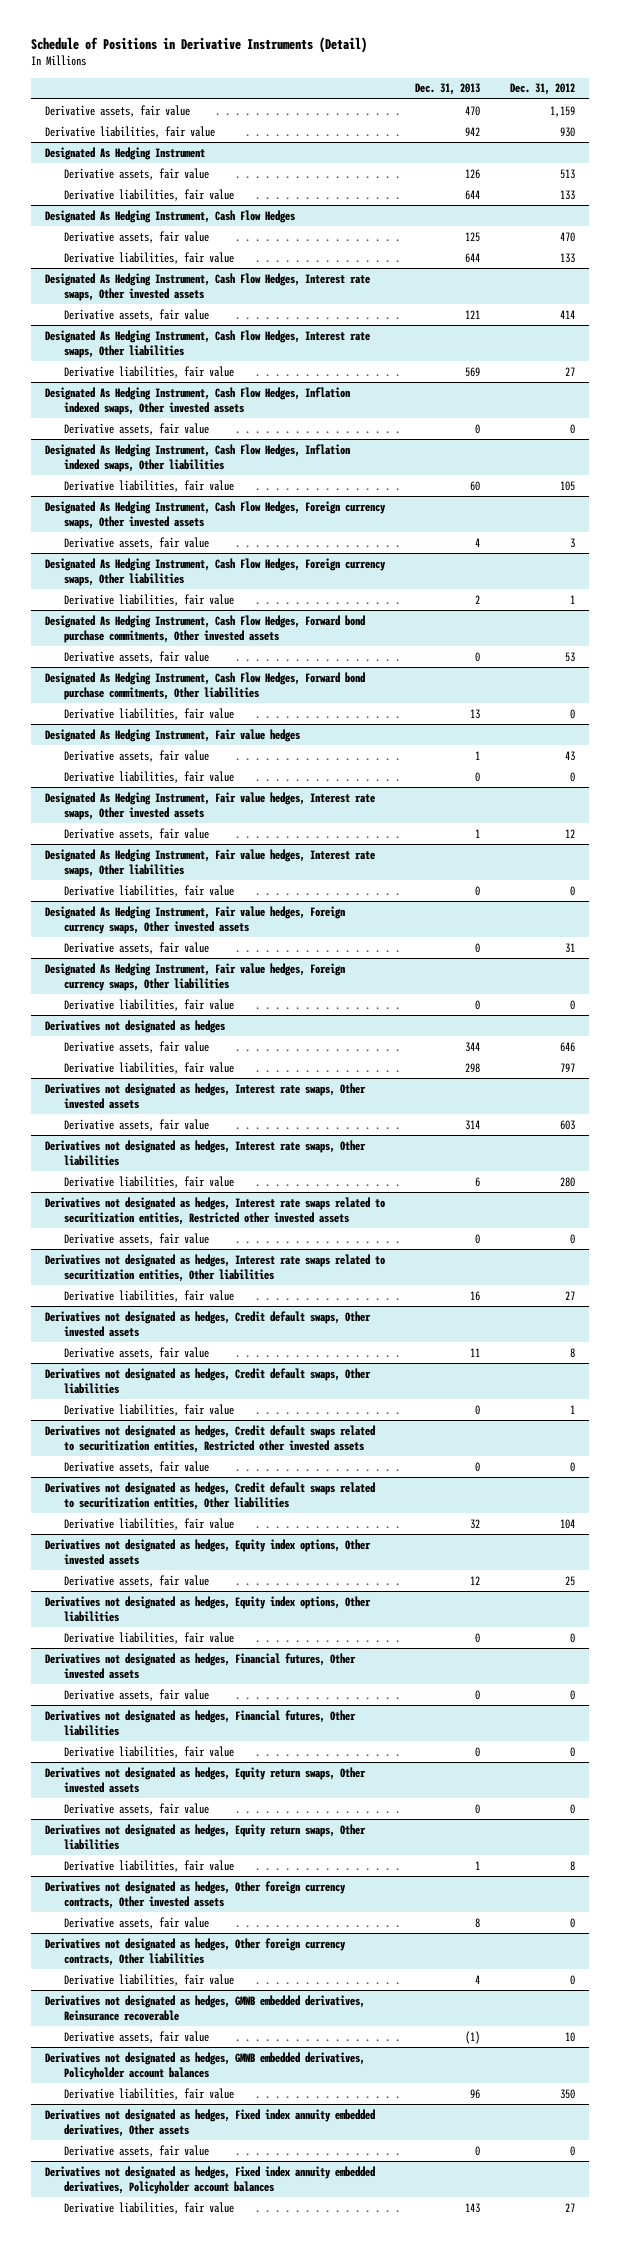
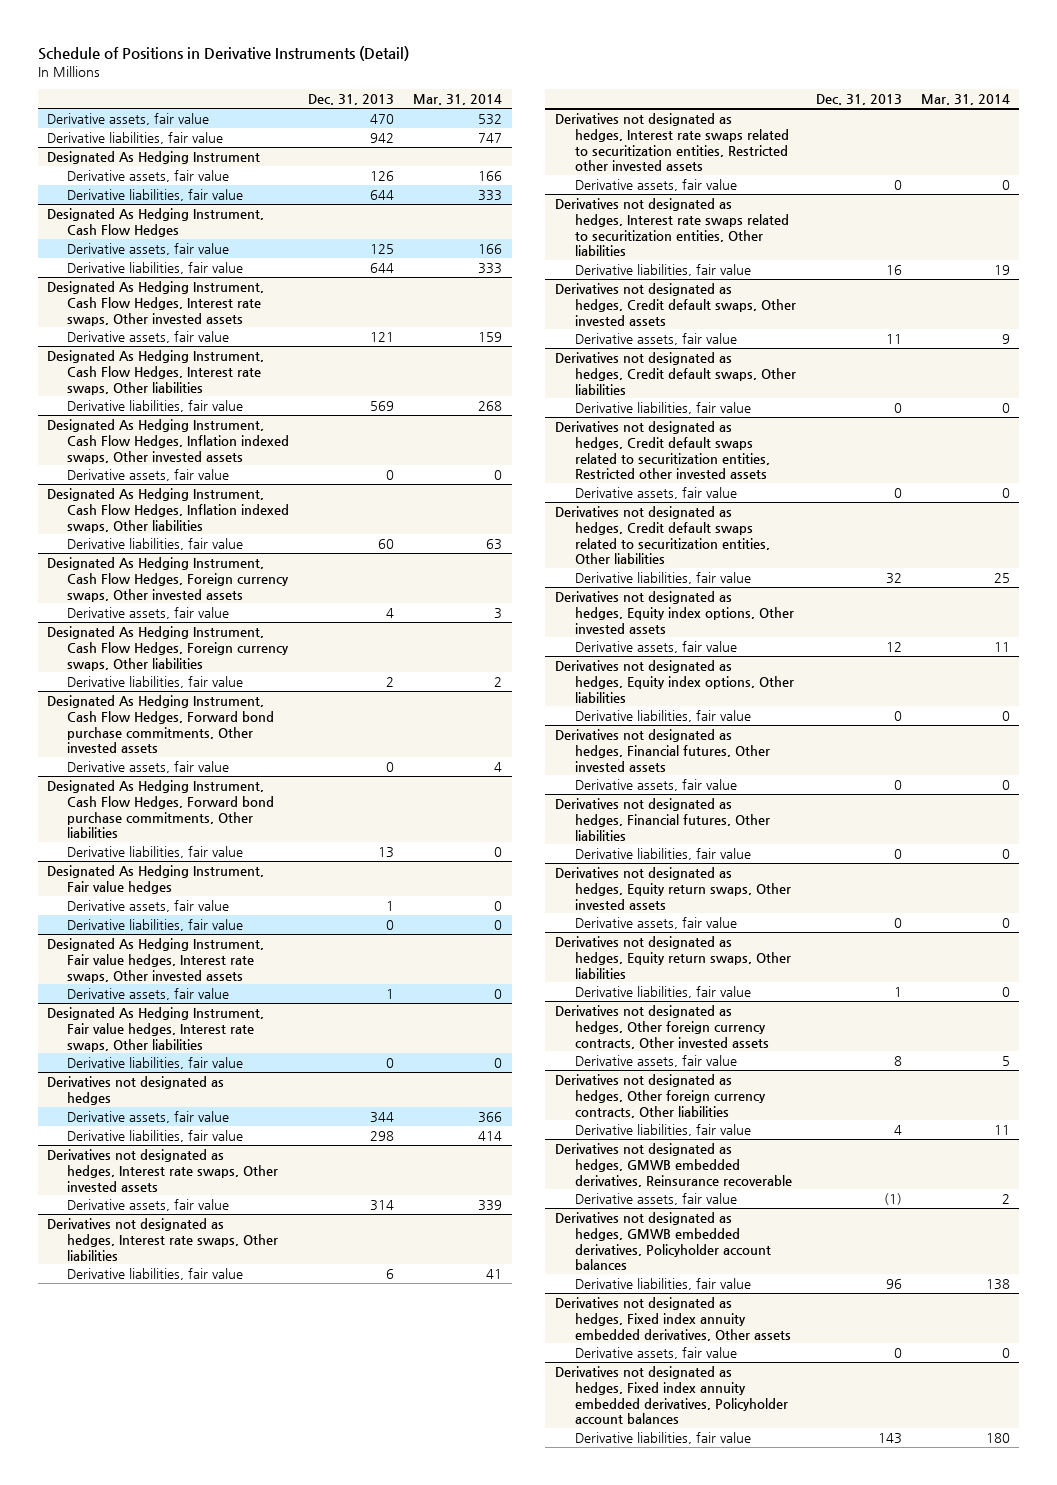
[509,83,575,96] Dec. 31, 2012 -> none
none -> [413,94,503,106] Mar. 31, 2014
[45,905,346,934] Designated As Hedging Instrument, Fair value hedges, Foreign currency swaps, Other invested assets -> none
[64,941,210,954] Derivative assets, fair value -> none
[45,962,346,991] Designated As Hedging Instrument, Fair value hedges, Foreign currency swaps, Other liabilities -> none
[64,998,235,1011] Derivative liabilities, fair value -> none

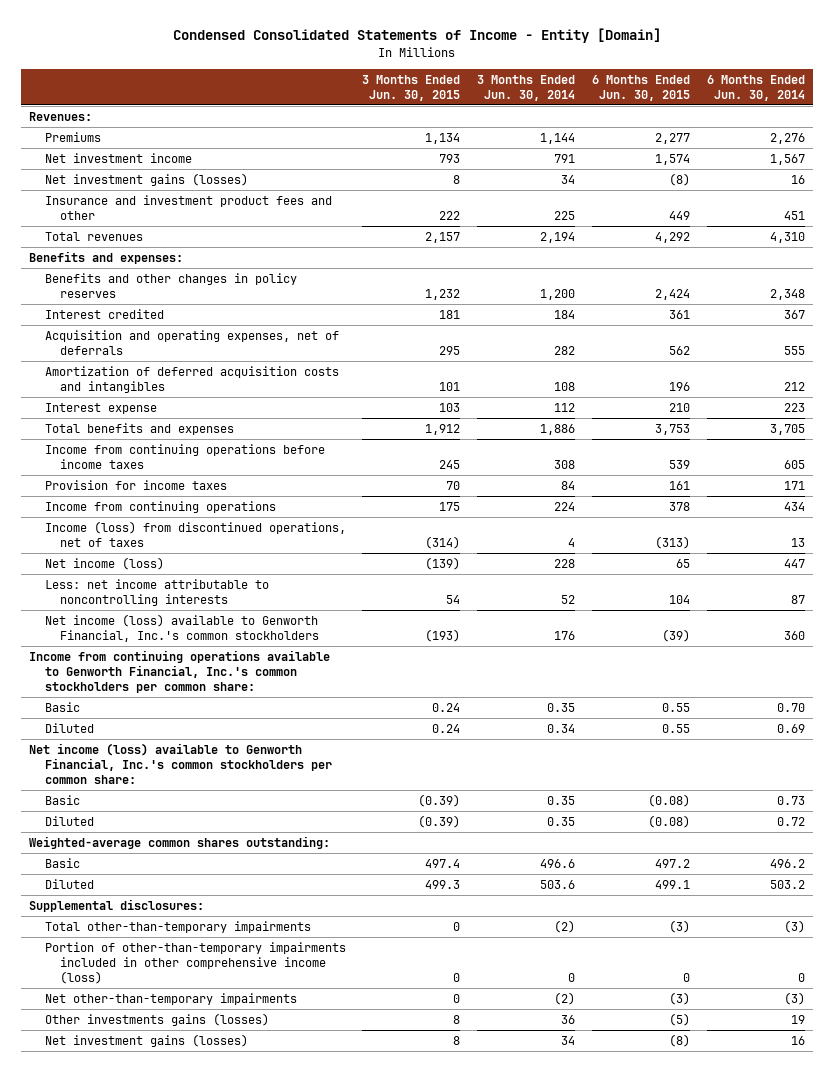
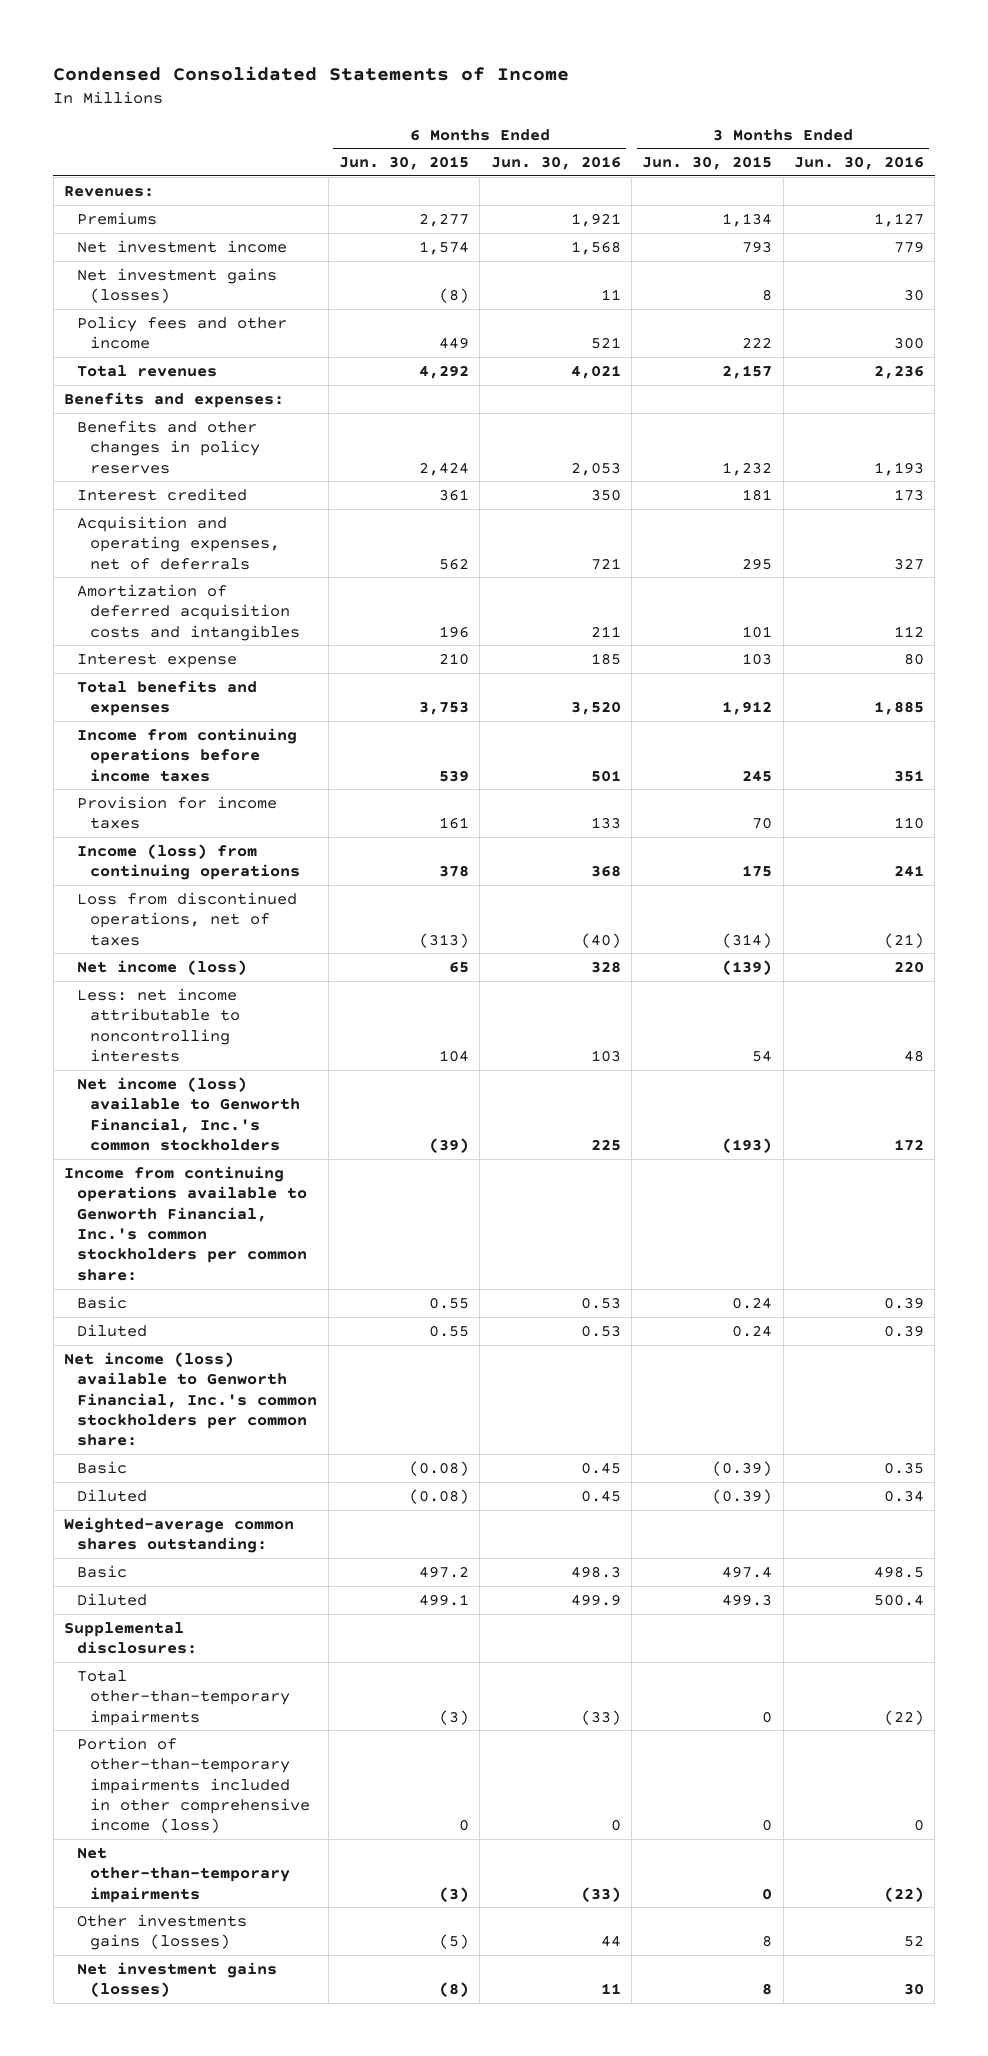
[173,28,662,44] Condensed Consolidated Statements of Income - Entity [Domain] -> [53,66,570,82] Condensed Consolidated Statements of Income
[477,74,576,101] 3 Months Ended Jun. 30, 2014 -> none
[706,74,805,101] 6 Months Ended Jun. 30, 2014 -> none
none -> [490,156,621,171] Jun. 30, 2016
none -> [793,156,924,171] Jun. 30, 2016
[44,194,332,221] Insurance and investment product fees and other -> [77,315,288,350] Policy fees and other income
[44,500,276,513] Income from continuing operations -> [77,843,301,881] Income (loss) from continuing operations
[44,520,346,548] Income (loss) from discontinued operations, net of taxes -> [77,891,298,946] Loss from discontinued operations, net of taxes

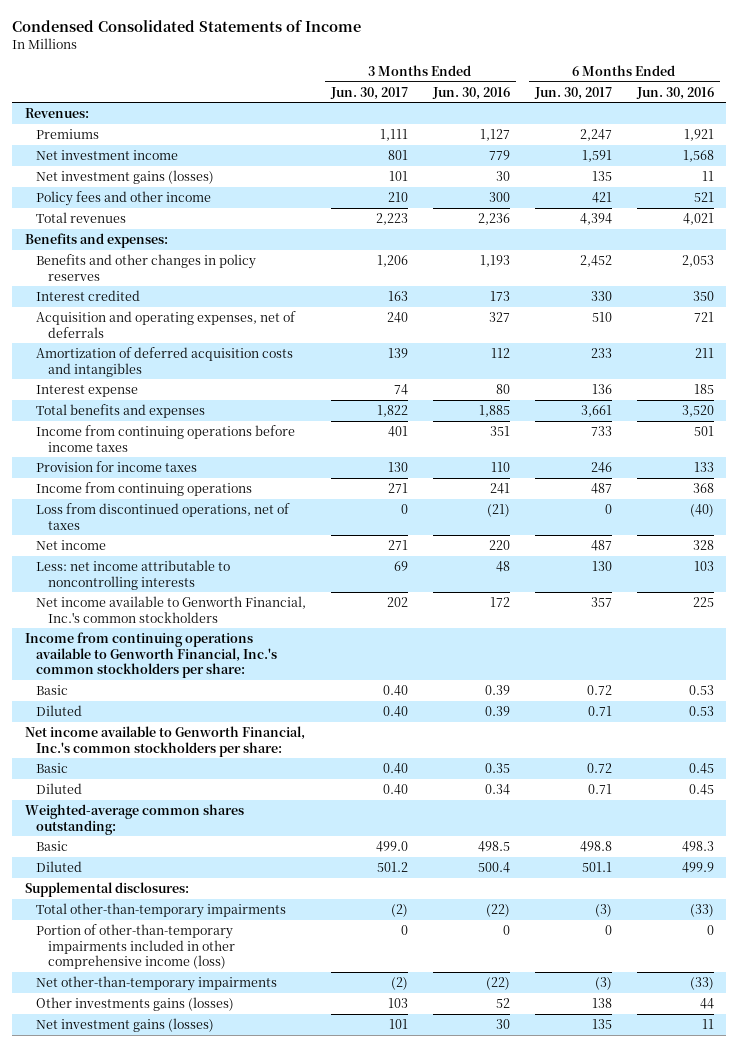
[338,156,469,171] Jun. 30, 2015 -> none
[642,156,773,171] Jun. 30, 2015 -> none
none -> [330,86,409,100] Jun. 30, 2017
none -> [533,86,612,100] Jun. 30, 2017
[77,843,301,881] Income (loss) from continuing operations -> [36,481,253,496] Income from continuing operations
[77,959,248,975] Net income (loss) -> [36,539,107,550] Net income
[77,1076,301,1152] Net income (loss) available to Genworth Financial, Inc.'s common stockholders -> [36,595,307,623] Net income available to Genworth Financial, Inc.'s common stockholders
[64,1165,308,1281] Income from continuing operations available to Genworth Financial, Inc.'s common stockholders per common share: -> [24,631,278,679] Income from continuing operations available to Genworth Financial, Inc.'s common stockholders per share:
[64,1351,318,1447] Net income (loss) available to Genworth Financial, Inc.'s common stockholders per common share: -> [24,725,305,757] Net income available to Genworth Financial, Inc.'s common stockholders per share:

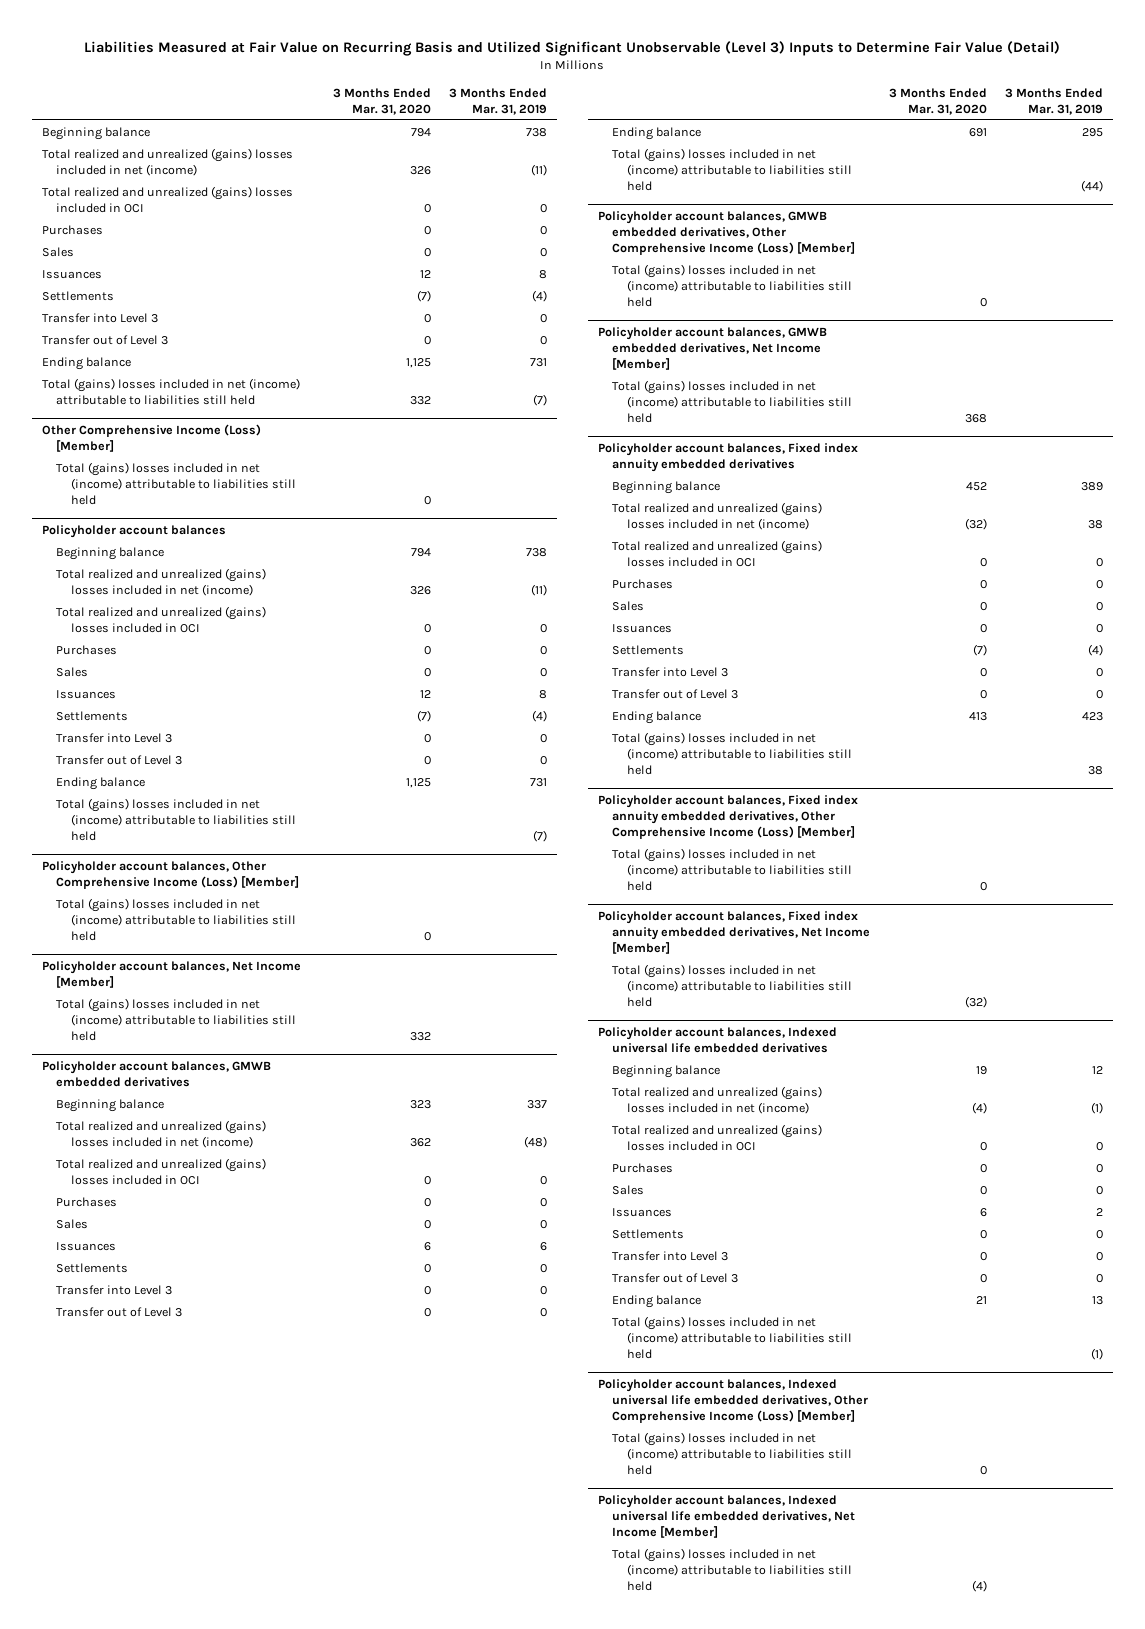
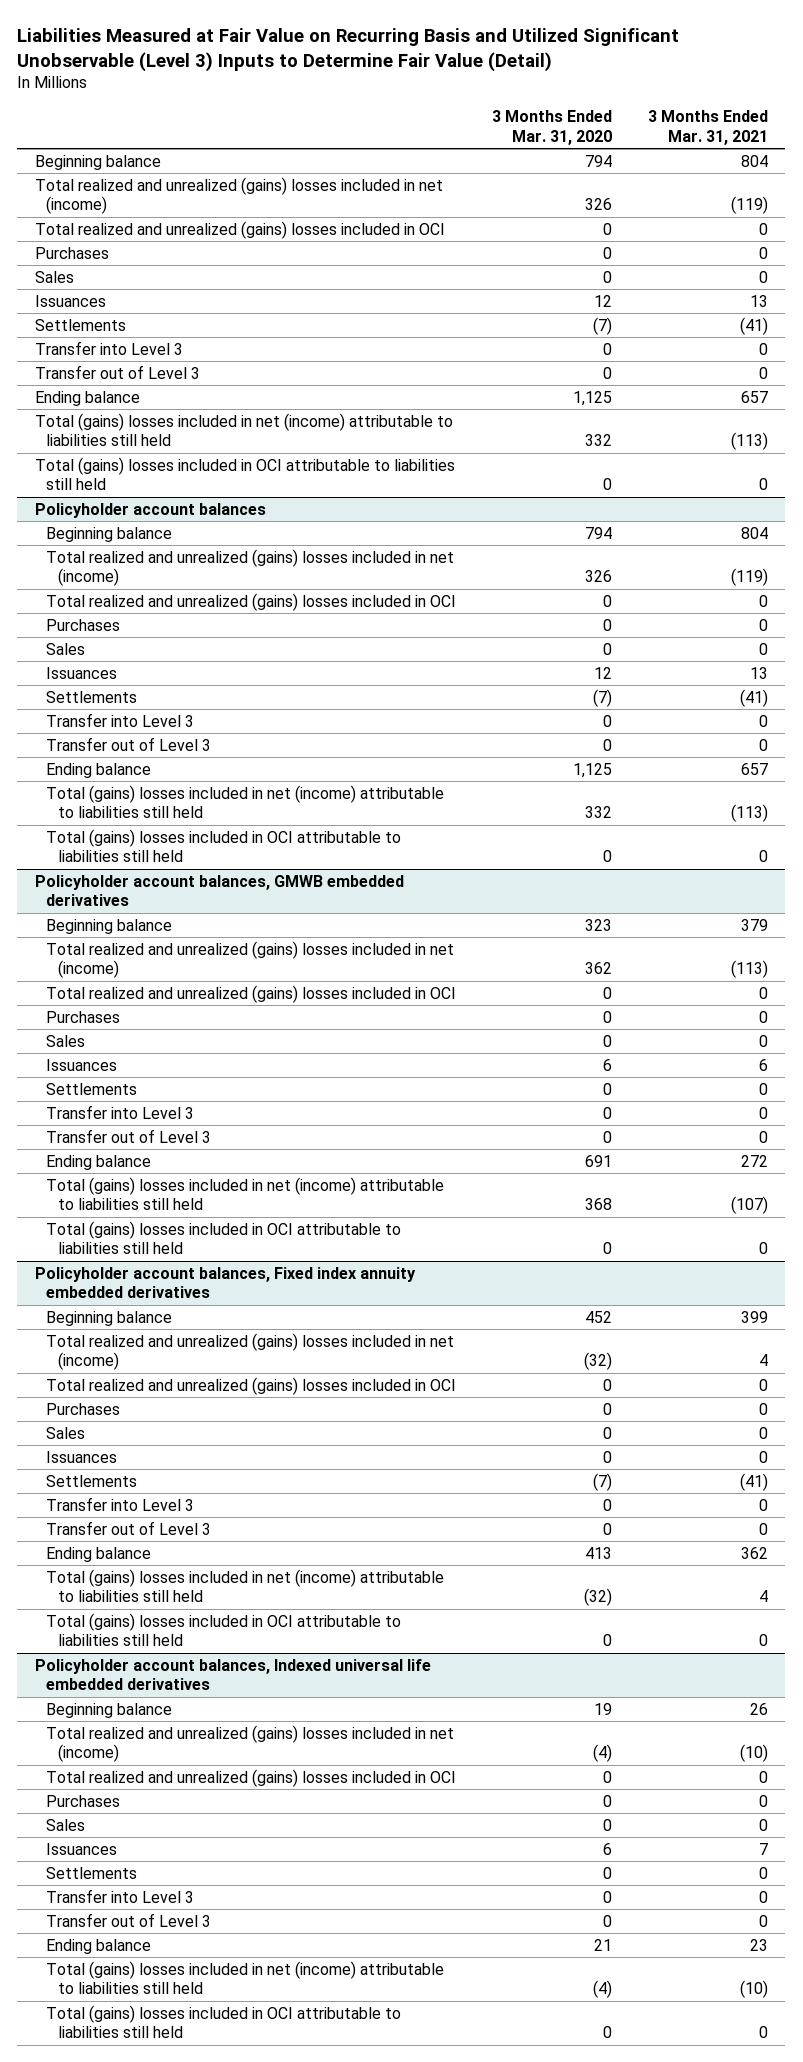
[449,87,548,115] 3 Months Ended Mar. 31, 2019 -> none
none -> [647,110,768,145] 3 Months Ended Mar. 31, 2021
[41,423,261,452] Other Comprehensive Income (Loss) [Member] -> none
[56,461,296,505] Total (gains) losses included in net (income) attributable to liabilities still held -> [35,456,456,491] Total (gains) losses included in OCI attributable to liabilities still held
[56,797,296,841] Total (gains) losses included in net (income) attributable to liabilities still held -> none
[41,860,300,889] Policyholder account balances, Other Comprehensive Income (Loss) [Member] -> none
[56,897,296,941] Total (gains) losses included in net (income) attributable to liabilities still held -> none
[41,960,301,988] Policyholder account balances, Net Income [Member] -> none
none -> [46,828,402,863] Total (gains) losses included in OCI attributable to liabilities still held
[612,147,852,191] Total (gains) losses included in net (income) attributable to liabilities still held -> none
[597,210,856,255] Policyholder account balances, GMWB embedded derivatives, Other Comprehensive Income (Loss) [Member] -> none
[612,263,852,307] Total (gains) losses included in net (income) attributable to liabilities still held -> none
[597,326,827,370] Policyholder account balances, GMWB embedded derivatives, Net Income [Member] -> none
none -> [46,1220,402,1255] Total (gains) losses included in OCI attributable to liabilities still held
[612,731,852,775] Total (gains) losses included in net (income) attributable to liabilities still held -> none
[597,794,858,839] Policyholder account balances, Fixed index annuity embedded derivatives, Other Comprehensive Income (Loss) [Member] -> none
[612,847,852,891] Total (gains) losses included in net (income) attributable to liabilities still held -> none
[597,910,871,954] Policyholder account balances, Fixed index annuity embedded derivatives, Net Income [Member] -> none
none -> [46,1612,402,1647] Total (gains) losses included in OCI attributable to liabilities still held
[612,1315,852,1359] Total (gains) losses included in net (income) attributable to liabilities still held -> none
[597,1378,869,1423] Policyholder account balances, Indexed universal life embedded derivatives, Other Comprehensive Income (Loss) [Member] -> none
[612,1431,852,1475] Total (gains) losses included in net (income) attributable to liabilities still held -> none
[597,1494,856,1538] Policyholder account balances, Indexed universal life embedded derivatives, Net Income [Member] -> none
none -> [46,2004,402,2039] Total (gains) losses included in OCI attributable to liabilities still held

